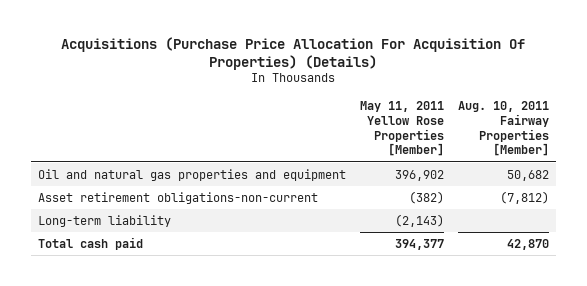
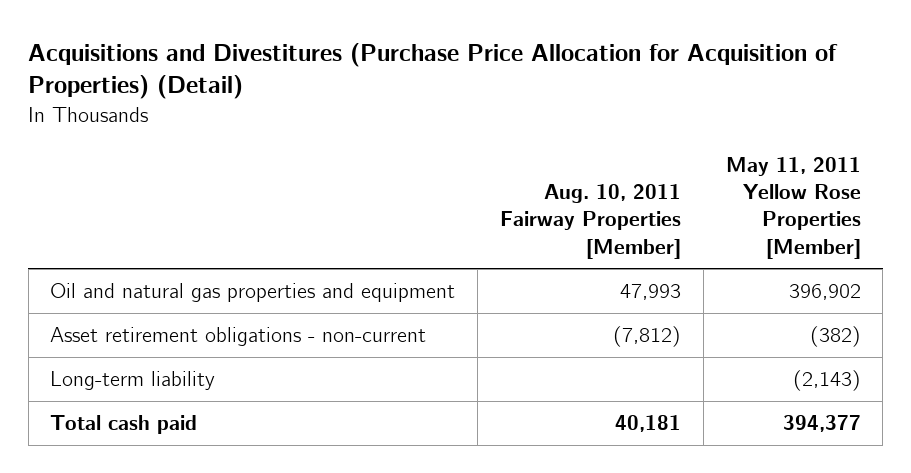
[61,36,526,70] Acquisitions (Purchase Price Allocation For Acquisition Of Properties) (Details) -> [28,42,839,100] Acquisitions and Divestitures (Purchase Price Allocation for Acquisition of Properties) (Detail)
[506,169,549,181] 50,682 -> [619,284,681,301] 47,993
[37,191,318,204] Asset retirement obligations-non-current -> [50,327,427,347] Asset retirement obligations - non-current
[506,238,549,250] 42,870 -> [614,415,681,433] 40,181

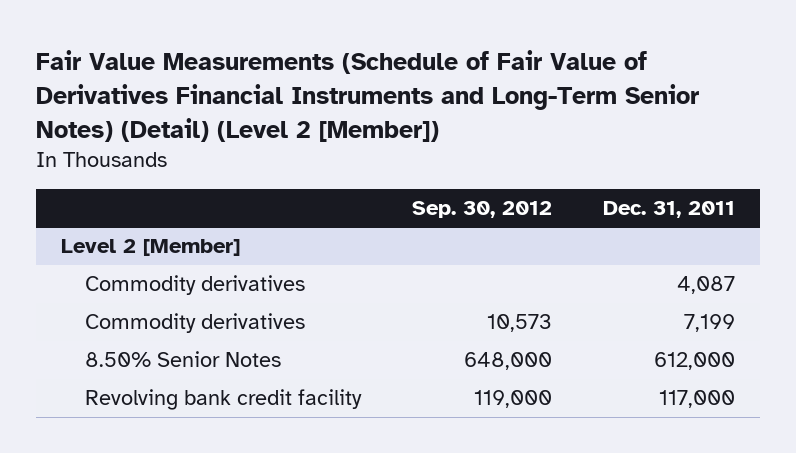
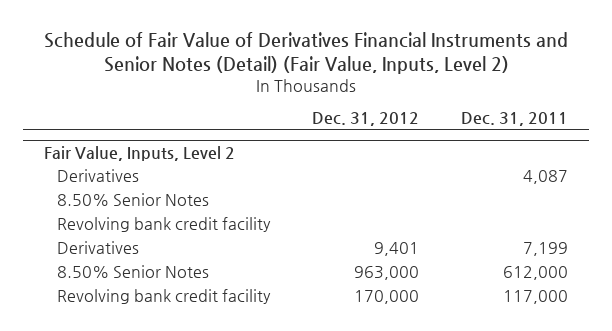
[36,49,700,142] Fair Value Measurements (Schedule of Fair Value of Derivatives Financial Instruments and Long-Term Senior Notes) (Detail) (Level 2 [Member]) -> [44,32,569,75] Schedule of Fair Value of Derivatives Financial Instruments and Senior Notes (Detail) (Fair Value, Inputs, Level 2)
[411,200,552,218] Sep. 30, 2012 -> none
none -> [312,112,420,127] Dec. 31, 2012
[61,239,241,257] Level 2 [Member] -> none
none -> [43,145,235,161] Fair Value, Inputs, Level 2
[85,275,306,296] Commodity derivatives -> [57,169,140,183] Derivatives
none -> [57,193,210,207] 8.50% Senior Notes
none -> [57,217,272,233] Revolving bank credit facility
[85,313,306,334] Commodity derivatives -> [57,241,140,255] Derivatives

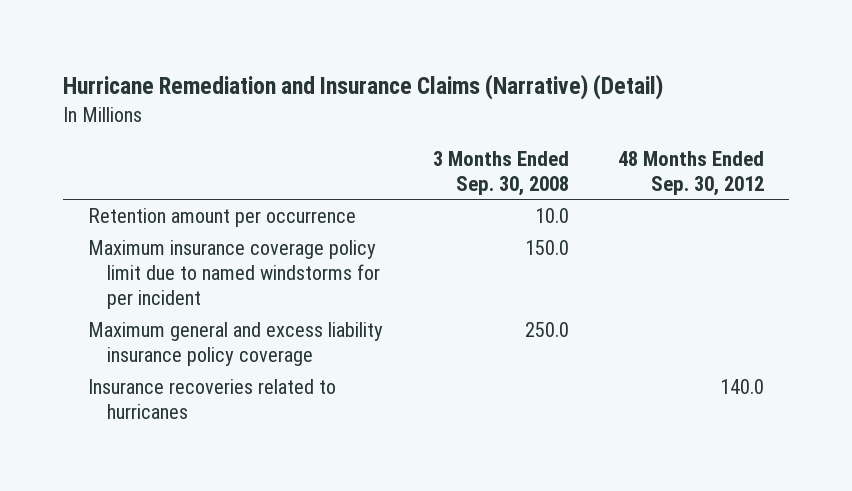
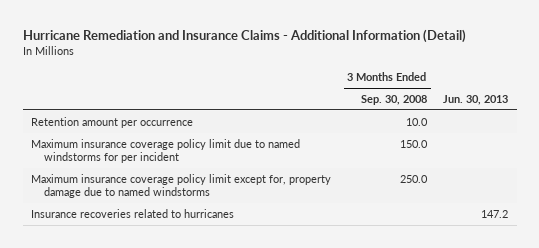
[62,74,663,101] Hurricane Remediation and Insurance Claims (Narrative) (Detail) -> [22,29,466,44] Hurricane Remediation and Insurance Claims - Additional Information (Detail)
[618,150,765,196] 48 Months Ended Sep. 30, 2012 -> none
none -> [443,94,509,105] Jun. 30, 2013
[87,322,383,367] Maximum general and excess liability insurance policy coverage -> none
none -> [31,173,332,198] Maximum insurance coverage policy limit except for, property damage due to named windstorms

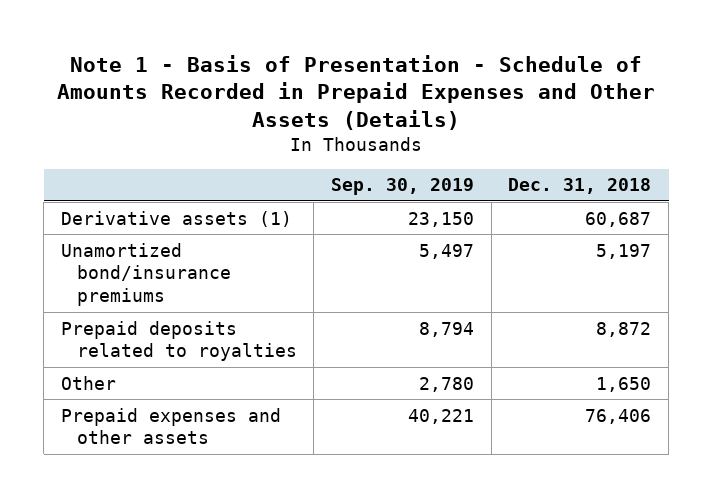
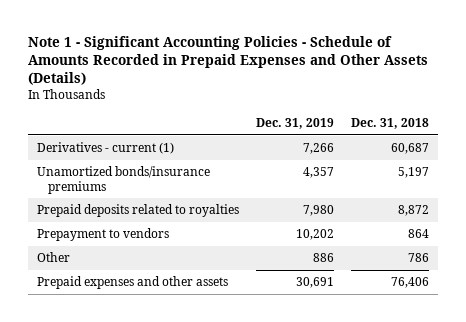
[57,54,656,130] Note 1 - Basis of Presentation - Schedule of Amounts Recorded in Prepaid Expenses and Other Assets (Details) -> [28,35,429,86] Note 1 - Significant Accounting Policies - Schedule of Amounts Recorded in Prepaid Expenses and Other Assets (Details)
[330,178,474,196] Sep. 30, 2019 -> none
none -> [256,118,335,130] Dec. 31, 2019
[61,210,293,227] Derivative assets (1) -> [37,142,175,155] Derivatives - current (1)
[61,242,231,307] Unamortized bond/insurance premiums -> [37,166,211,194] Unamortized bonds/insurance premiums
none -> [37,228,170,242] Prepayment to vendors
[596,376,652,392] 1,650 -> [408,253,430,263] 786

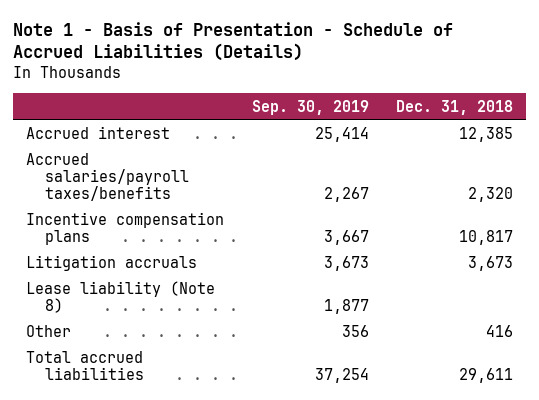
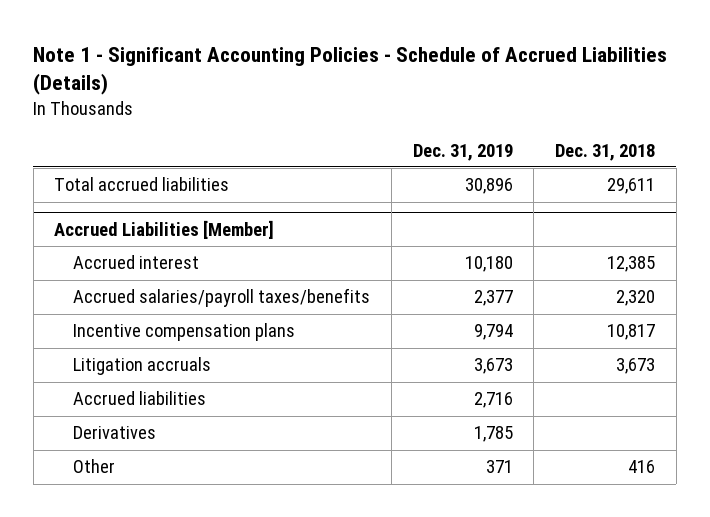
[12,21,453,62] Note 1 - Basis of Presentation - Schedule of Accrued Liabilities (Details) -> [33,46,668,96] Note 1 - Significant Accounting Policies - Schedule of Accrued Liabilities (Details)
[251,99,369,115] Sep. 30, 2019 -> none
none -> [412,143,513,161] Dec. 31, 2019
[26,350,145,380] Total accrued liabilities -> [54,177,230,192] Total accrued liabilities
none -> [54,220,275,240] Accrued Liabilities [Member]
[26,280,216,313] Lease liability (Note 8) -> [72,391,206,406] Accrued liabilities
none -> [72,426,156,440] Derivatives

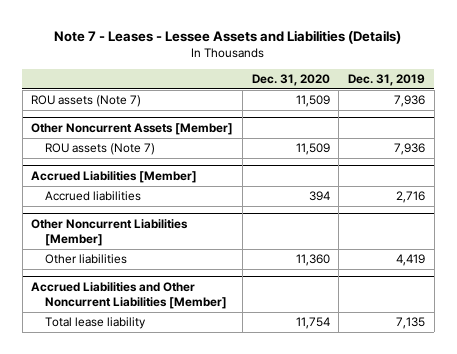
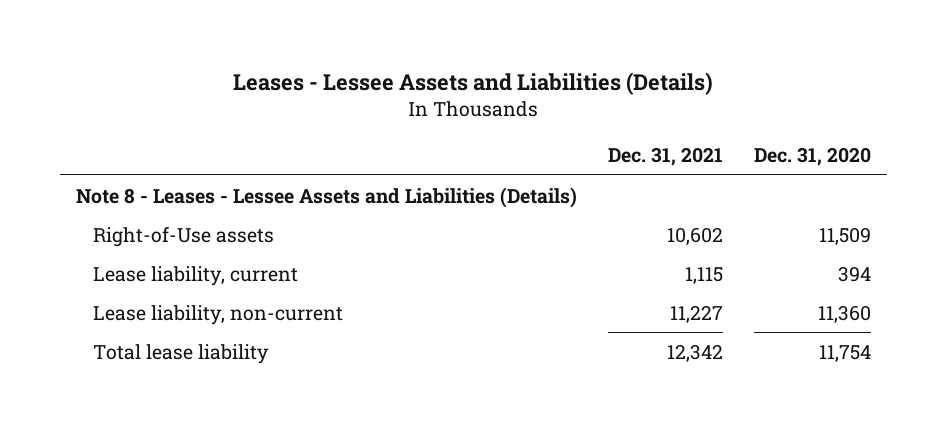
[54,29,402,44] Note 7 - Leases - Lessee Assets and Liabilities (Details) -> [233,71,714,95] Leases - Lessee Assets and Liabilities (Details)
[348,73,426,86] Dec. 31, 2019 -> none
none -> [607,147,723,167] Dec. 31, 2021
[31,122,234,135] Other Noncurrent Assets [Member] -> none
[44,143,155,156] ROU assets (Note 7) -> none
[31,170,198,183] Accrued Liabilities [Member] -> none
[31,218,189,246] Other Noncurrent Liabilities [Member] -> none
[31,281,227,309] Accrued Liabilities and Other Noncurrent Liabilities [Member] -> none
none -> [75,186,577,208] Note 8 - Leases - Lessee Assets and Liabilities (Details)
[31,95,142,108] ROU assets (Note 7) -> [92,225,274,247] Right-of-Use assets
[44,191,141,202] Accrued liabilities -> [92,265,298,286] Lease liability, current
[44,254,127,265] Other liabilities -> [92,304,343,325] Lease liability, non-current

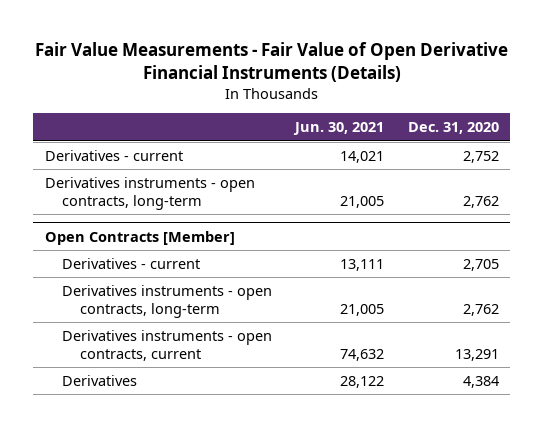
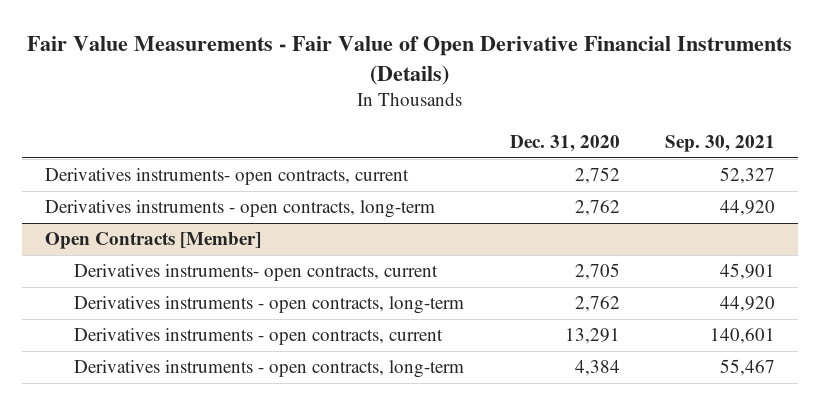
[293,122,385,136] Jun. 30, 2021 -> none
none -> [665,134,776,152] Sep. 30, 2021
[44,150,183,162] Derivatives - current -> [44,168,409,186] Derivatives instruments- open contracts, current
[62,258,201,270] Derivatives - current -> [74,264,439,282] Derivatives instruments- open contracts, current
[62,375,138,387] Derivatives -> [74,360,465,379] Derivatives instruments - open contracts, long-term

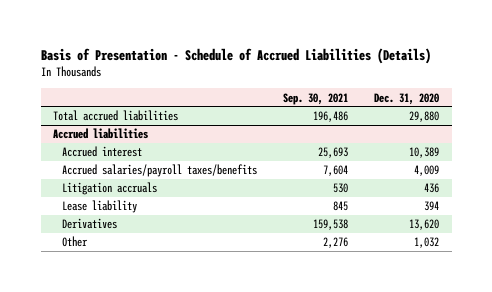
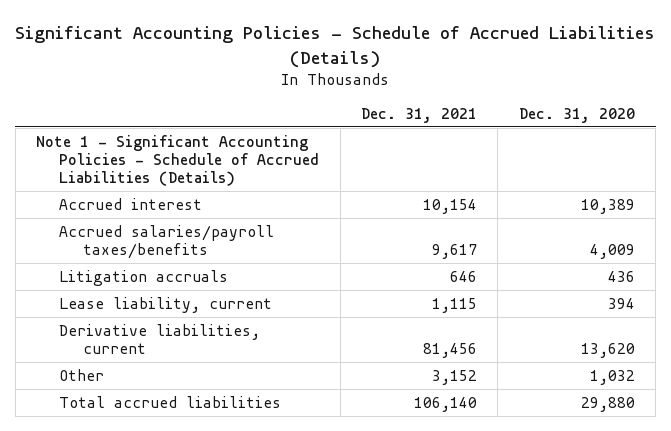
[40,47,431,64] Basis of Presentation - Schedule of Accrued Liabilities (Details) -> [15,26,656,68] Significant Accounting Policies - Schedule of Accrued Liabilities (Details)
[283,92,349,105] Sep. 30, 2021 -> none
none -> [361,108,478,124] Dec. 31, 2021
[53,128,149,140] Accrued liabilities -> none
none -> [35,134,320,187] Note 1 - Significant Accounting Policies - Schedule of Accrued Liabilities (Details)
[62,200,138,214] Lease liability -> [59,296,273,313] Lease liability, current
[62,218,118,230] Derivatives -> [59,323,261,355] Derivative liabilities, current
[53,110,179,122] Total accrued liabilities -> [59,395,282,408] Total accrued liabilities

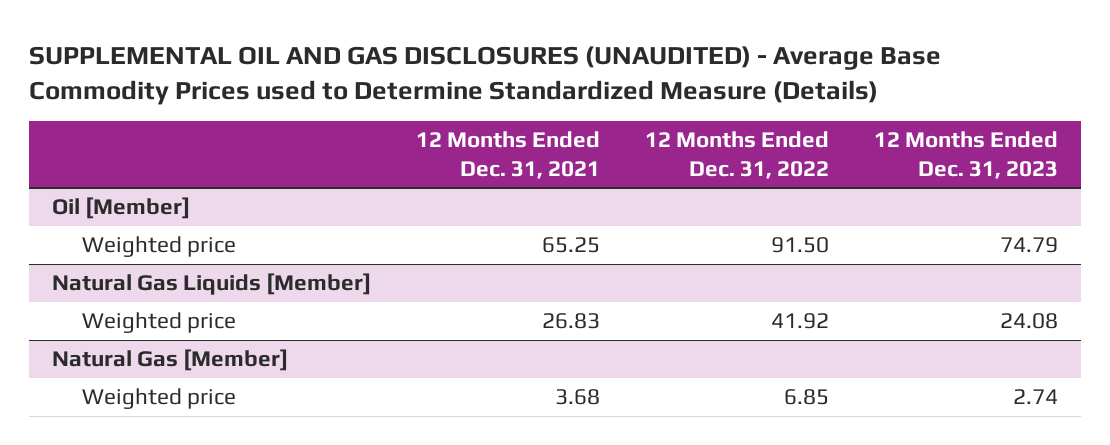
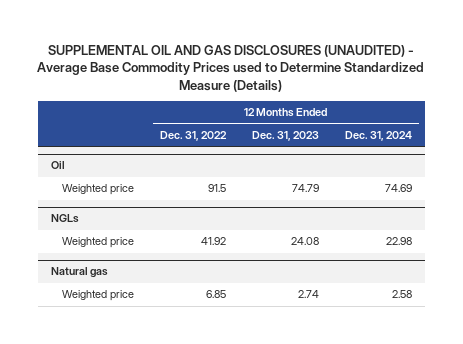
[416,131,601,179] 12 Months Ended Dec. 31, 2021 -> none
none -> [345,131,413,142] Dec. 31, 2024
[51,197,190,220] Oil [Member] -> [50,161,65,170] Oil
[771,237,830,254] 91.50 -> [207,184,226,193] 91.5
[51,273,371,296] Natural Gas Liquids [Member] -> [50,214,79,224] NGLs
[51,349,288,372] Natural Gas [Member] -> [50,267,108,279] Natural gas

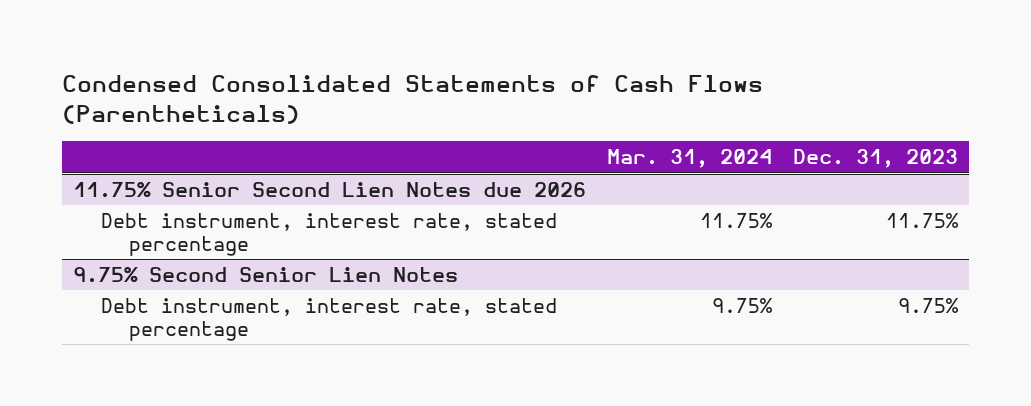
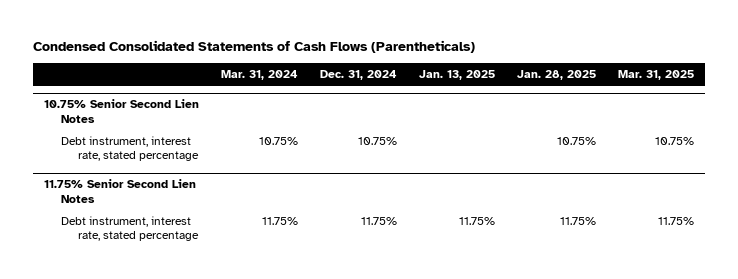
[793,149,959,169] Dec. 31, 2023 -> none
none -> [319,70,397,81] Dec. 31, 2024
none -> [419,70,496,81] Jan. 13, 2025
none -> [517,70,597,81] Jan. 28, 2025
none -> [618,70,695,81] Mar. 31, 2025
none -> [43,99,199,123] 10.75% Senior Second Lien Notes
none -> [60,136,199,162] Debt instrument, interest rate, stated percentage
[72,181,586,198] 11.75% Senior Second Lien Notes due 2026 -> [43,179,196,203] 11.75% Senior Second Lien Notes
[72,266,458,283] 9.75% Second Senior Lien Notes -> none
[101,297,558,342] Debt instrument, interest rate, stated percentage -> none

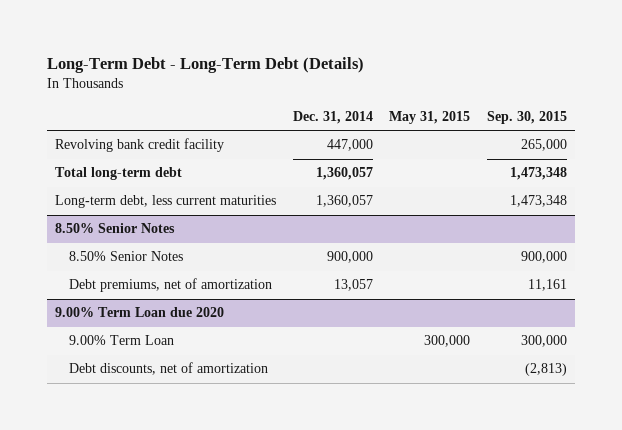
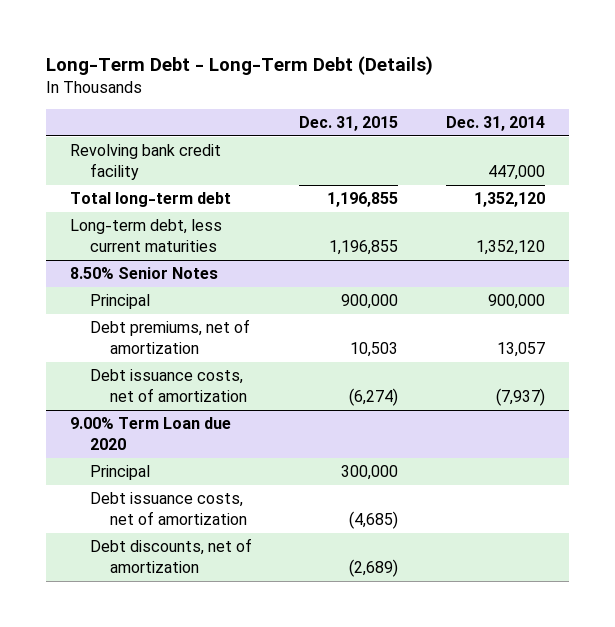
[389,110,471,124] May 31, 2015 -> none
[486,110,567,124] Sep. 30, 2015 -> none
none -> [299,116,399,132] Dec. 31, 2015
[315,167,373,181] 1,360,057 -> [473,192,545,208] 1,352,120
[315,195,373,208] 1,360,057 -> [475,240,545,256] 1,352,120
[69,251,184,262] 8.50% Senior Notes -> none
none -> [89,294,150,310] Principal
none -> [89,369,247,403] Debt issuance costs, net of amortization
[69,335,175,346] 9.00% Term Loan -> [89,465,150,481] Principal
none -> [89,492,247,526] Debt issuance costs, net of amortization

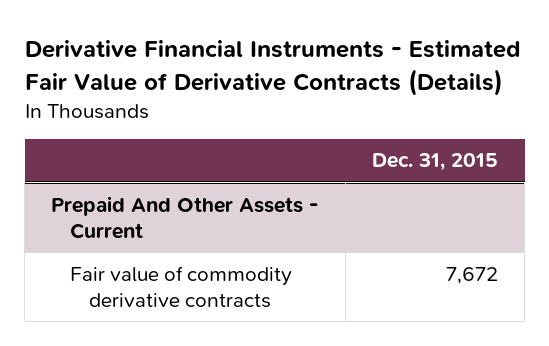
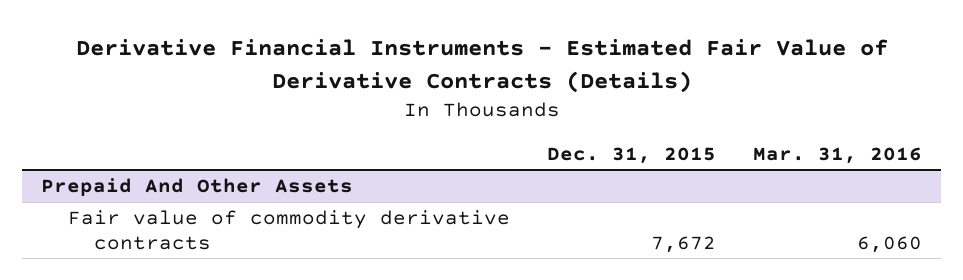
none -> [753,146,923,164] Mar. 31, 2016
[51,195,319,240] Prepaid And Other Assets - Current -> [41,178,354,197] Prepaid And Other Assets

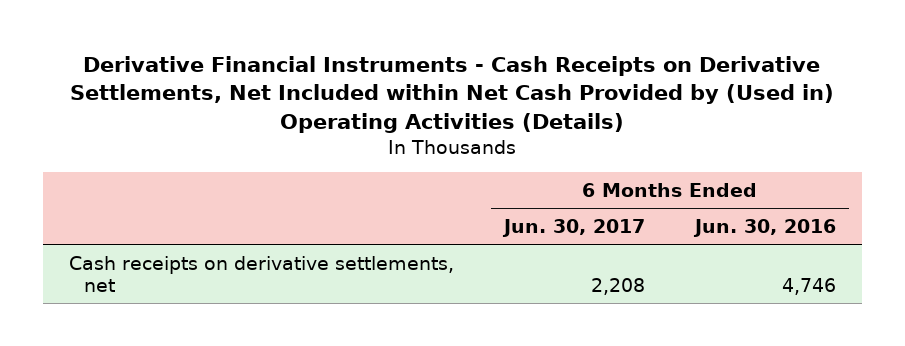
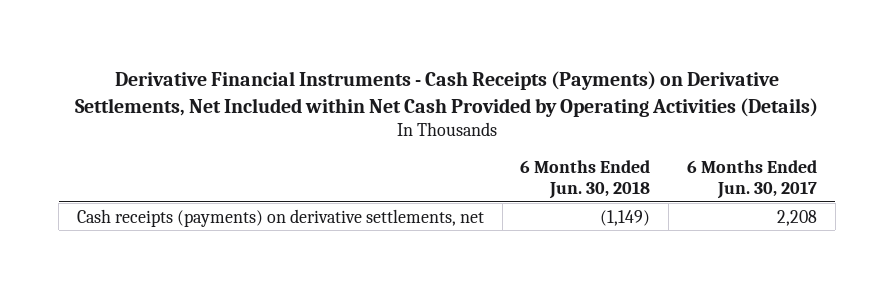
[70,55,835,134] Derivative Financial Instruments - Cash Receipts on Derivative Settlements, Net Included within Net Cash Provided by (Used in) Operating Activities (Details) -> [74,70,818,117] Derivative Financial Instruments - Cash Receipts (Payments) on Derivative Settlements, Net Included within Net Cash Provided by Operating Activities (Details)
[693,218,837,237] Jun. 30, 2016 -> none
none -> [520,160,651,200] 6 Months Ended Jun. 30, 2018
[68,255,454,292] Cash receipts on derivative settlements, net -> [76,208,484,227] Cash receipts (payments) on derivative settlements, net

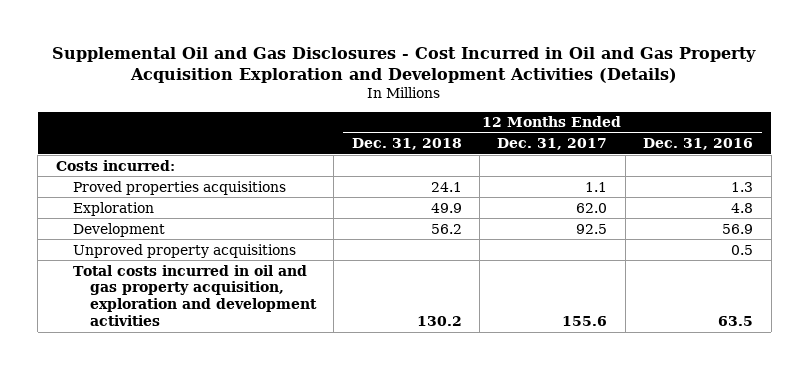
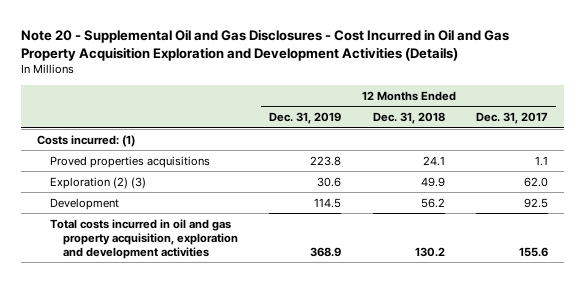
[52,46,757,83] Supplemental Oil and Gas Disclosures - Cost Incurred in Oil and Gas Property Acquisition Exploration and Development Activities (Details) -> [21,28,510,61] Note 20 - Supplemental Oil and Gas Disclosures - Cost Incurred in Oil and Gas Property Acquisition Exploration and Development Activities (Details)
[643,138,754,151] Dec. 31, 2016 -> none
none -> [269,112,342,125] Dec. 31, 2019
[55,159,175,171] Costs incurred: -> [37,134,136,147] Costs incurred: (1)
[72,201,154,216] Exploration -> [49,176,146,189] Exploration (2) (3)
[72,243,296,258] Unproved property acquisitions -> none

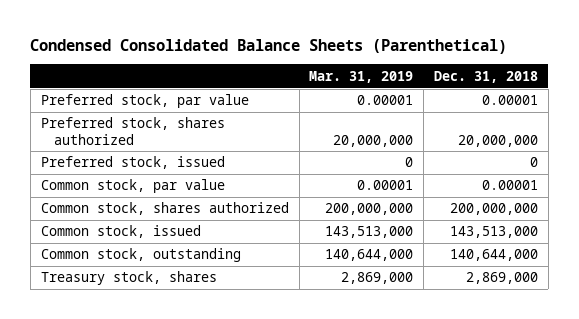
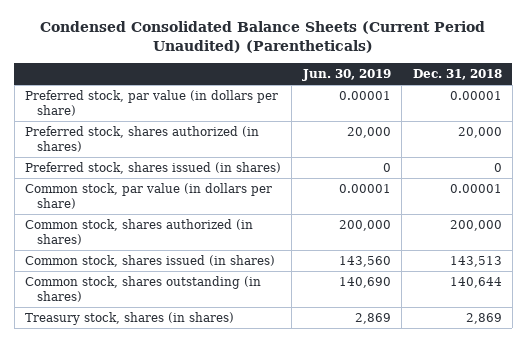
[30,39,508,55] Condensed Consolidated Balance Sheets (Parenthetical) -> [40,21,486,53] Condensed Consolidated Balance Sheets (Current Period Unaudited) (Parentheticals)
[309,70,414,83] Mar. 31, 2019 -> none
none -> [301,68,391,81] Jun. 30, 2019
[40,94,249,109] Preferred stock, par value -> [24,89,278,116] Preferred stock, par value (in dollars per share)
[40,117,225,145] Preferred stock, shares authorized -> [24,125,259,152] Preferred stock, shares authorized (in shares)
[458,134,539,147] 20,000,000 -> [457,126,502,138] 20,000
[40,156,225,170] Preferred stock, issued -> [24,161,281,174] Preferred stock, shares issued (in shares)
[40,179,225,194] Common stock, par value -> [24,182,272,209] Common stock, par value (in dollars per share)
[40,202,289,216] Common stock, shares authorized -> [24,218,253,245] Common stock, shares authorized (in shares)
[450,203,539,216] 200,000,000 -> [449,219,502,231] 200,000
[40,225,201,239] Common stock, issued -> [24,254,275,267] Common stock, shares issued (in shares)
[450,226,539,239] 143,513,000 -> [449,255,502,267] 143,513
[40,248,241,263] Common stock, outstanding -> [24,275,261,302] Common stock, shares outstanding (in shares)
[450,249,539,262] 140,644,000 -> [449,276,502,288] 140,644
[40,271,217,286] Treasury stock, shares -> [24,311,234,325] Treasury stock, shares (in shares)
[466,272,539,285] 2,869,000 -> [465,312,502,324] 2,869

